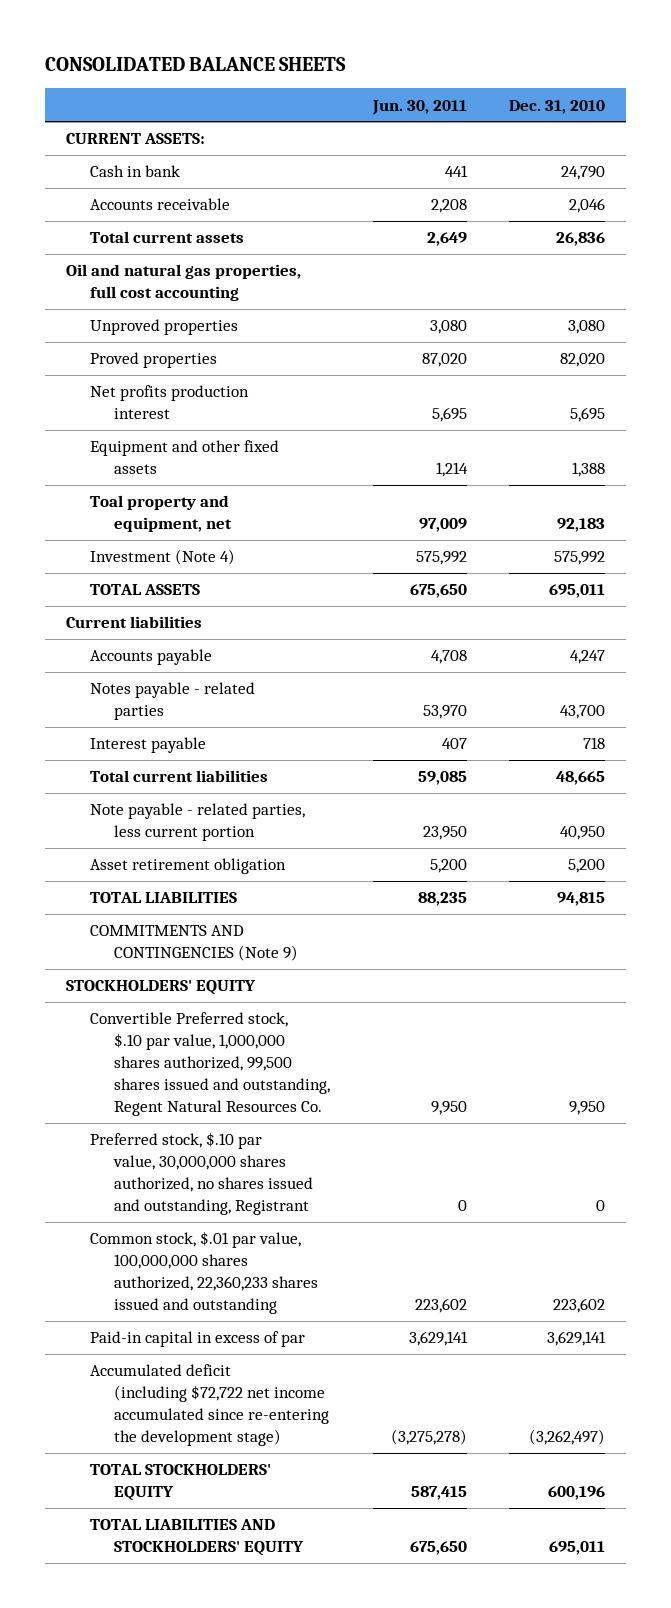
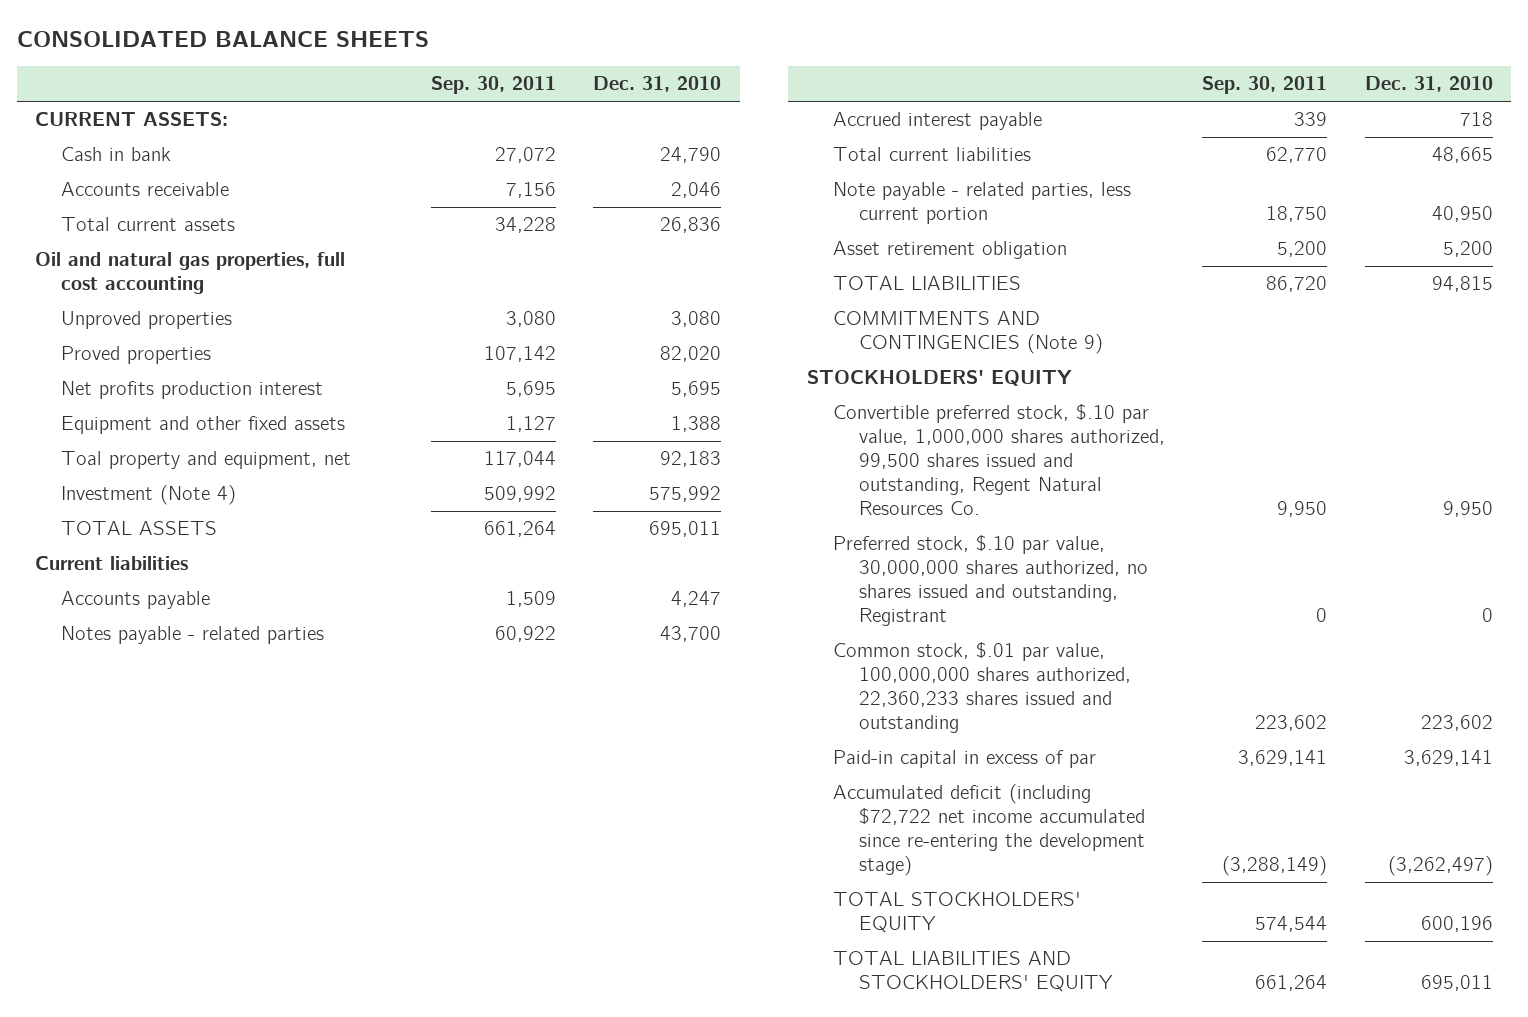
[371,99,467,115] Jun. 30, 2011 -> none
none -> [430,76,556,95] Sep. 30, 2011
[90,737,207,754] Interest payable -> [833,112,1043,131] Accrued interest payable
[90,1012,331,1117] Convertible Preferred stock, $.10 par value, 1,000,000 shares authorized, 99,500 shares issued and outstanding, Regent Natural Resources Co. -> [833,404,1166,515] Convertible preferred stock, $.10 par value, 1,000,000 shares authorized, 99,500 shares issued and outstanding, Regent Natural Resources Co.

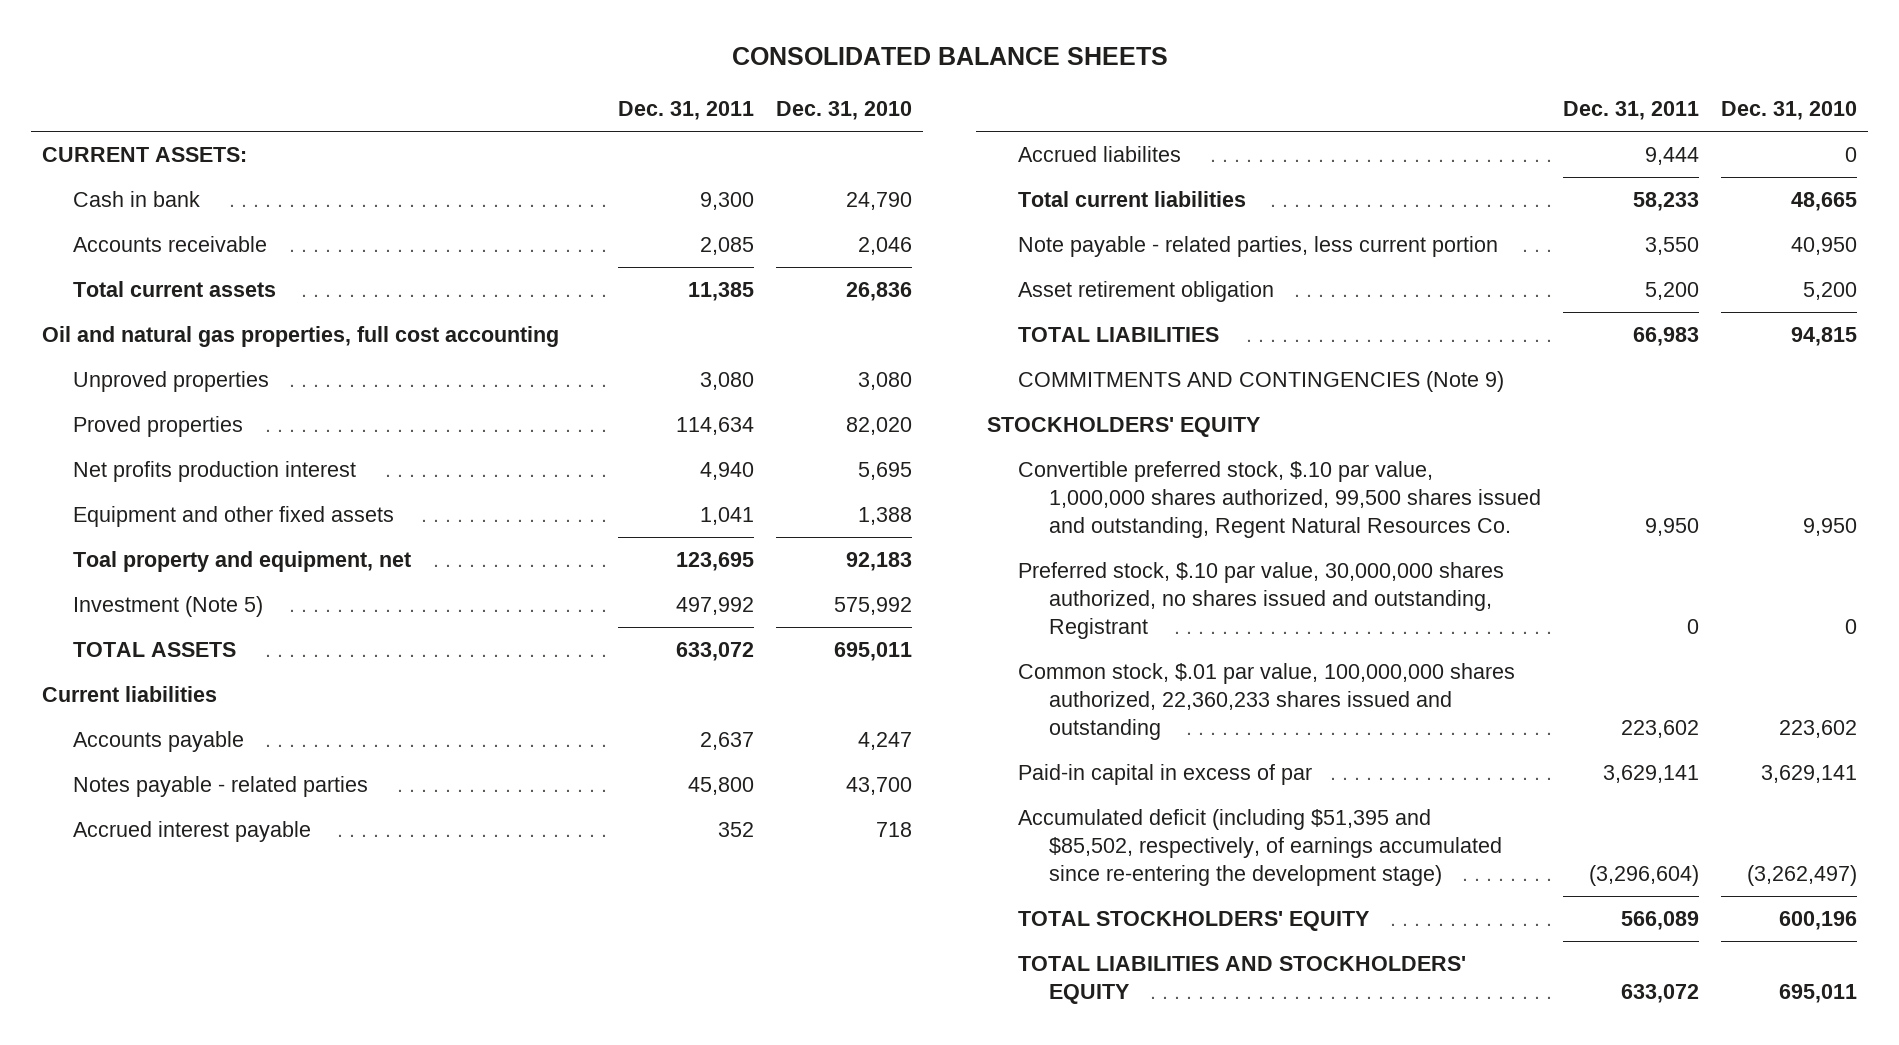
[430,76,556,95] Sep. 30, 2011 -> none
none -> [617,101,754,121] Dec. 31, 2011
[61,485,237,506] Investment (Note 4) -> [73,595,264,617] Investment (Note 5)
none -> [1018,145,1182,162] Accrued liabilites
[833,784,1146,877] Accumulated deficit (including $72,722 net income accumulated since re-entering the development stage) -> [1018,808,1503,886] Accumulated deficit (including $51,395 and $85,502, respectively, of earnings accumulated since re-entering the development stage)

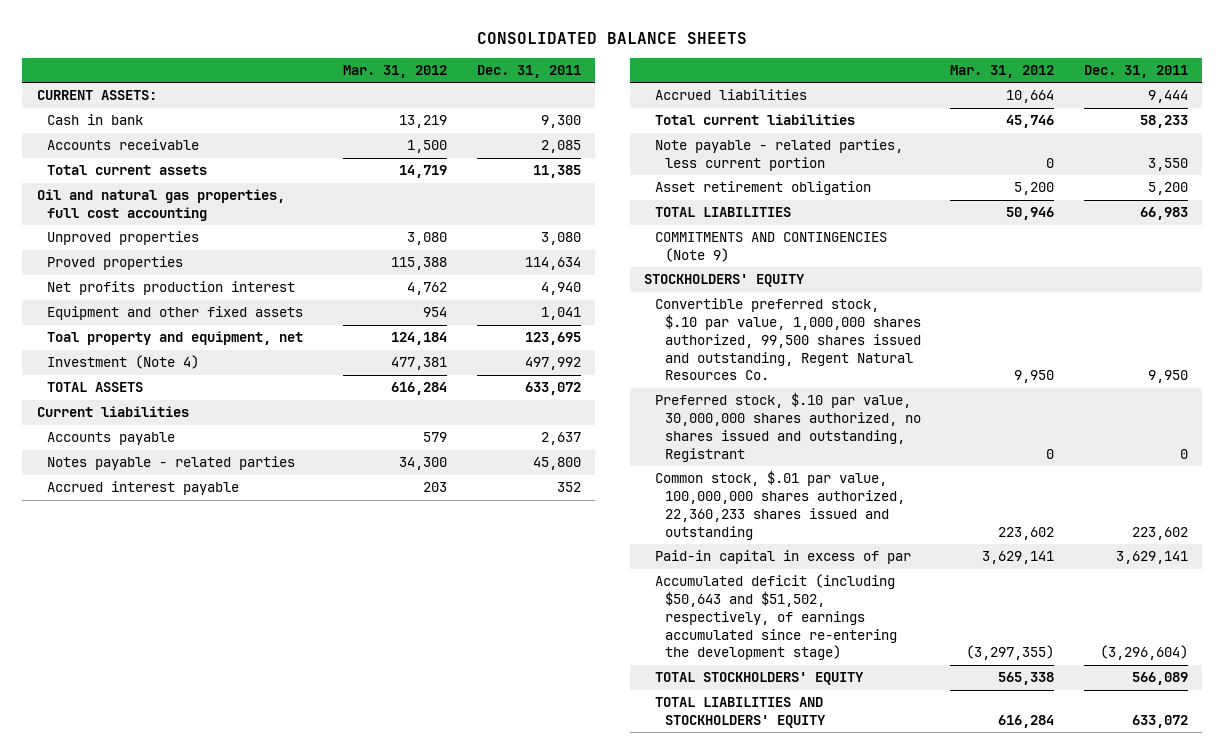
[775,101,912,121] Dec. 31, 2010 -> none
none -> [343,64,448,78] Mar. 31, 2012
[73,595,264,617] Investment (Note 5) -> [47,355,200,370] Investment (Note 4)
[1018,145,1182,162] Accrued liabilites -> [654,89,807,101] Accrued liabilities
[1018,808,1503,886] Accumulated deficit (including $51,395 and $85,502, respectively, of earnings accumulated since re-entering the development stage) -> [654,574,897,661] Accumulated deficit (including $50,643 and $51,502, respectively, of earnings accumulated since re-entering the development stage)

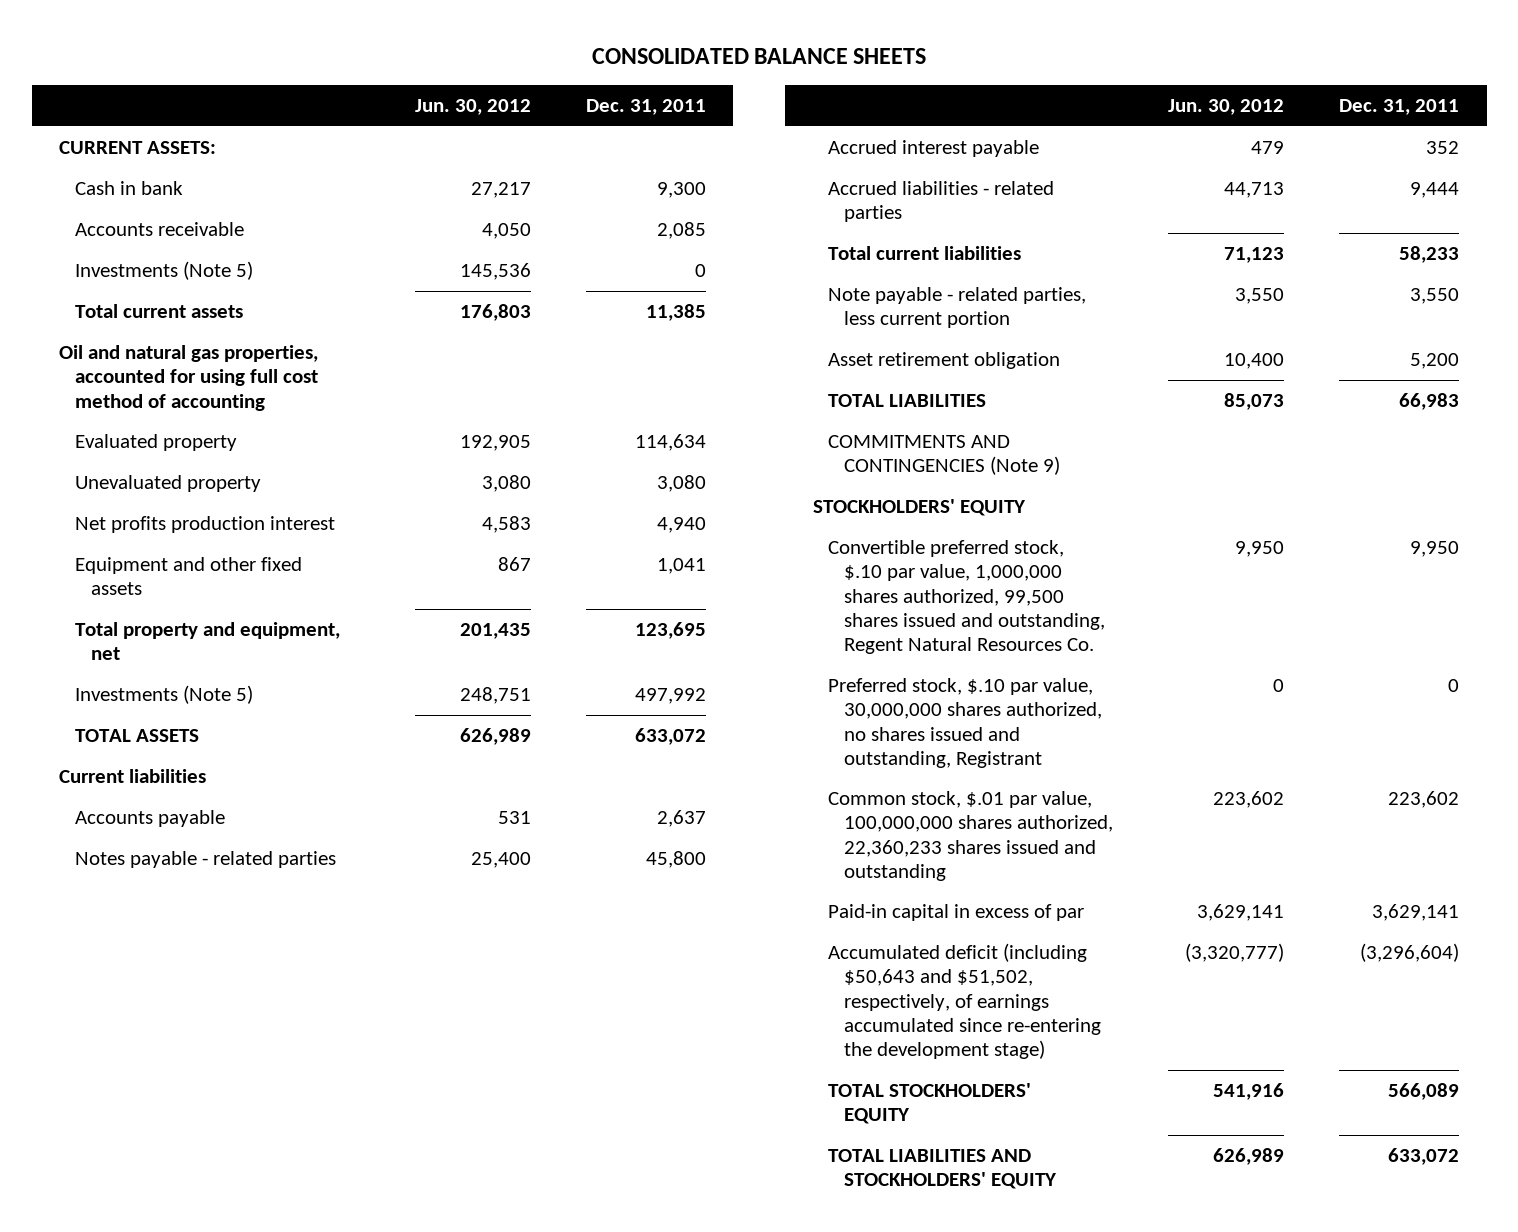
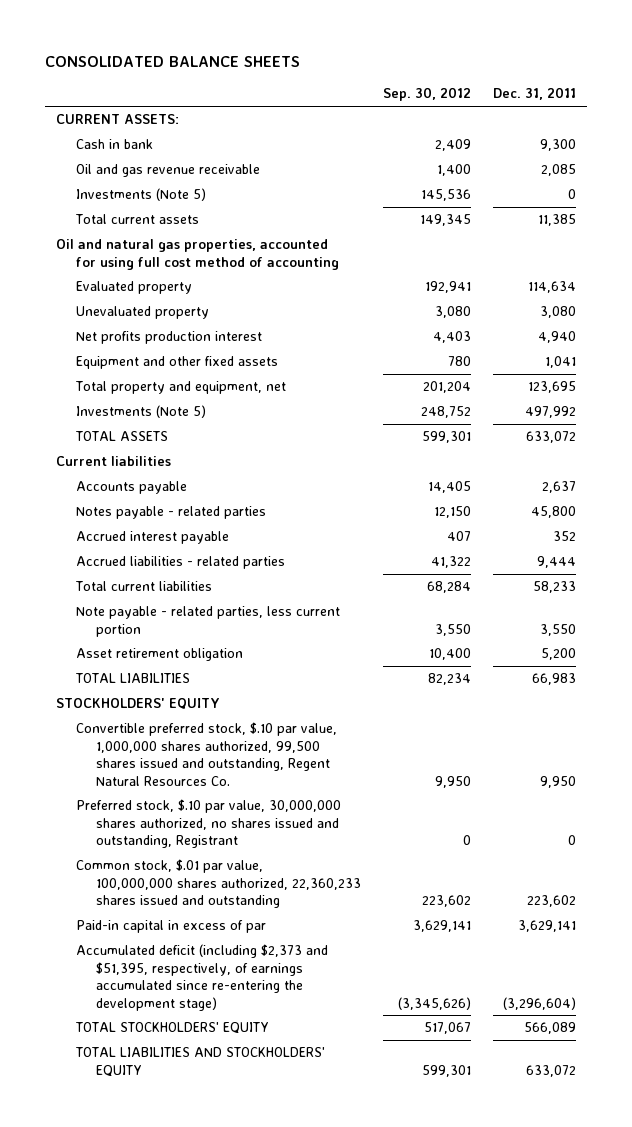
[414,98,531,115] Jun. 30, 2012 -> none
none -> [382,87,471,102] Sep. 30, 2012
[74,222,244,237] Accounts receivable -> [76,164,261,178] Oil and gas revenue receivable
[828,435,1060,476] COMMITMENTS AND CONTINGENCIES (Note 9) -> none
[828,943,1101,1059] Accumulated deficit (including $50,643 and $51,502, respectively, of earnings accumulated since re-entering the development stage) -> [76,944,329,1011] Accumulated deficit (including $2,373 and $51,395, respectively, of earnings accumulated since re-entering the development stage)

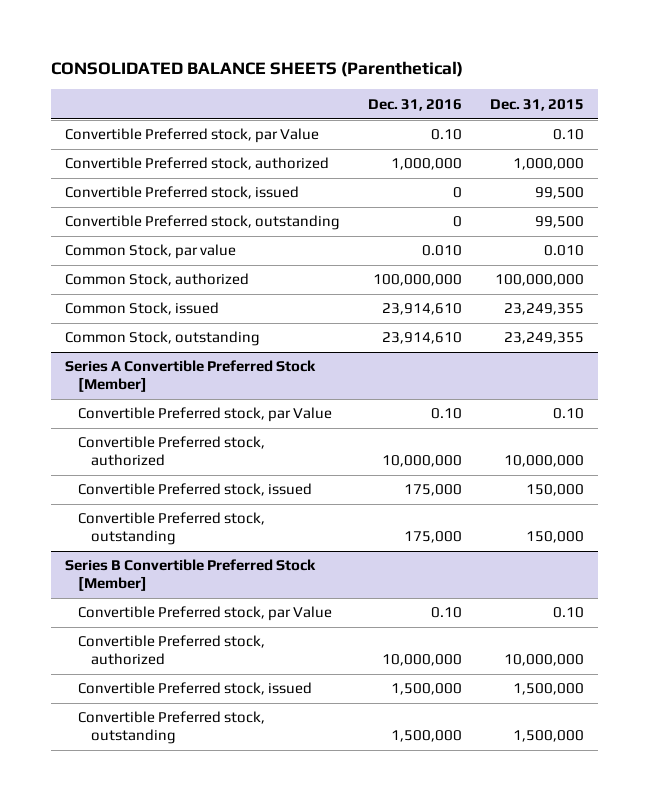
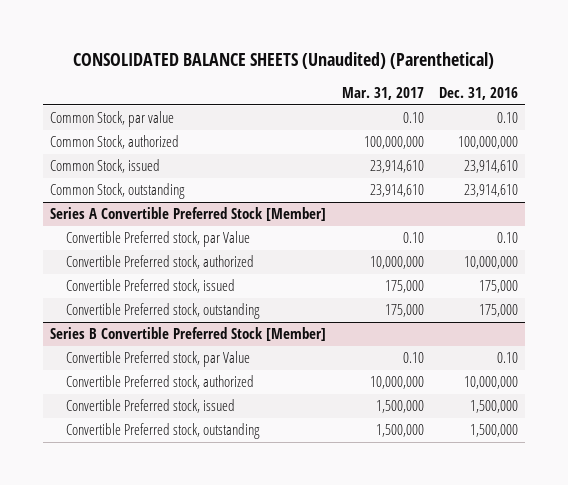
[50,61,463,78] CONSOLIDATED BALANCE SHEETS (Parenthetical) -> [73,52,495,70] CONSOLIDATED BALANCE SHEETS (Unaudited) (Parenthetical)
[489,98,584,111] Dec. 31, 2015 -> none
none -> [341,87,424,101] Mar. 31, 2017
[64,128,319,144] Convertible Preferred stock, par Value -> none
[64,157,329,171] Convertible Preferred stock, authorized -> none
[64,186,299,200] Convertible Preferred stock, issued -> none
[64,215,340,231] Convertible Preferred stock, outstanding -> none
[421,245,462,257] 0.010 -> [496,112,518,124] 0.10

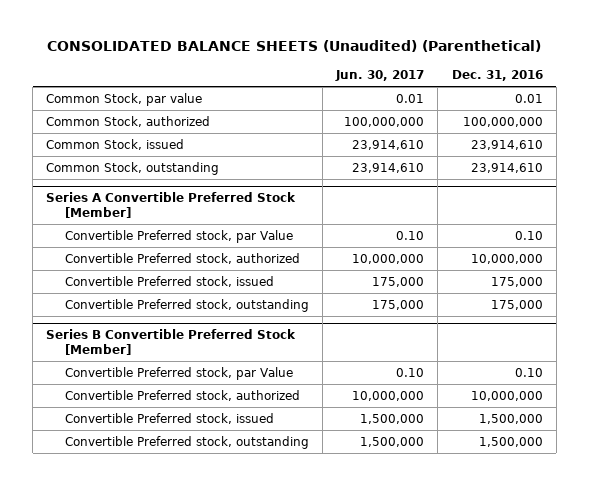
[341,87,424,101] Mar. 31, 2017 -> none
none -> [335,70,425,82] Jun. 30, 2017
[496,112,518,124] 0.10 -> [514,93,543,103] 0.01

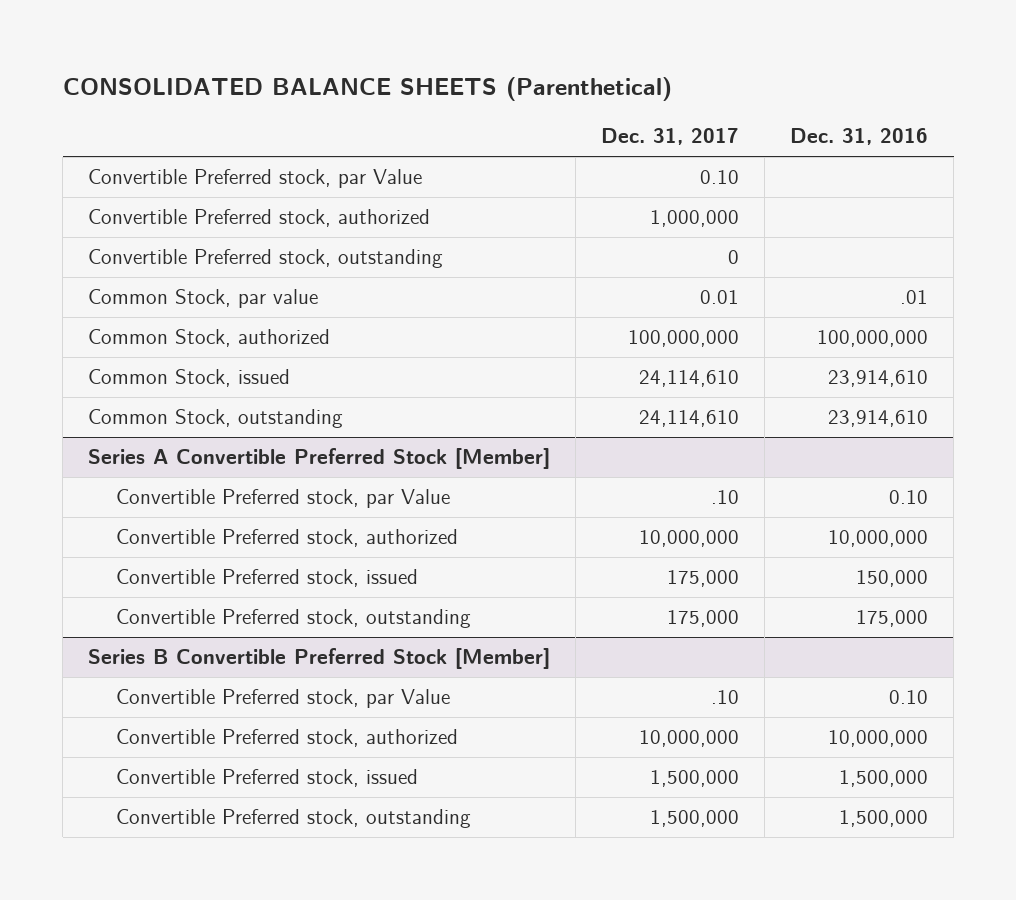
[47,40,542,53] CONSOLIDATED BALANCE SHEETS (Unaudited) (Parenthetical) -> [62,77,672,102] CONSOLIDATED BALANCE SHEETS (Parenthetical)
[335,70,425,82] Jun. 30, 2017 -> none
none -> [601,128,740,146] Dec. 31, 2017
none -> [88,169,423,189] Convertible Preferred stock, par Value
none -> [88,209,431,228] Convertible Preferred stock, authorized
none -> [88,249,444,269] Convertible Preferred stock, outstanding
[514,93,543,103] 0.01 -> [900,290,929,305] .01
[490,276,543,287] 175,000 -> [856,570,929,588] 150,000

